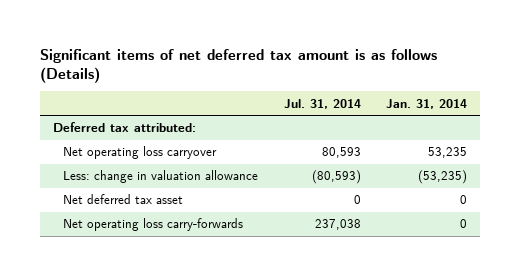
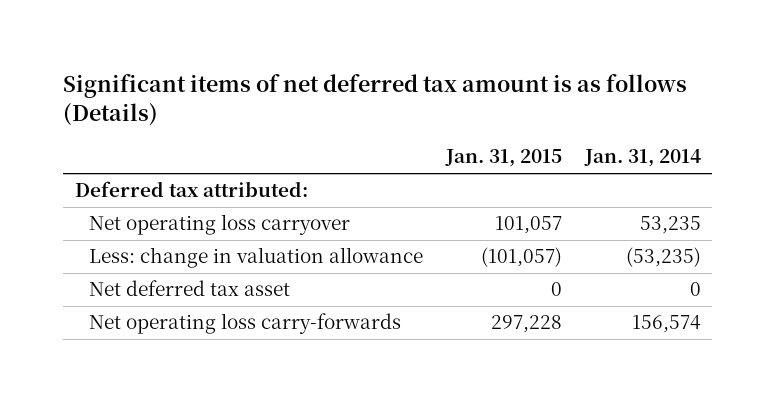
[283,98,361,109] Jul. 31, 2014 -> none
none -> [444,149,562,168] Jan. 31, 2015
[460,219,468,229] 0 -> [631,315,701,334] 156,574

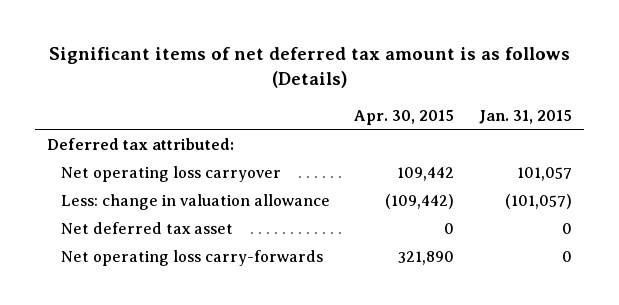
[583,149,701,168] Jan. 31, 2014 -> none
none -> [354,109,455,125] Apr. 30, 2015
[490,315,562,334] 297,228 -> [561,250,572,262] 0

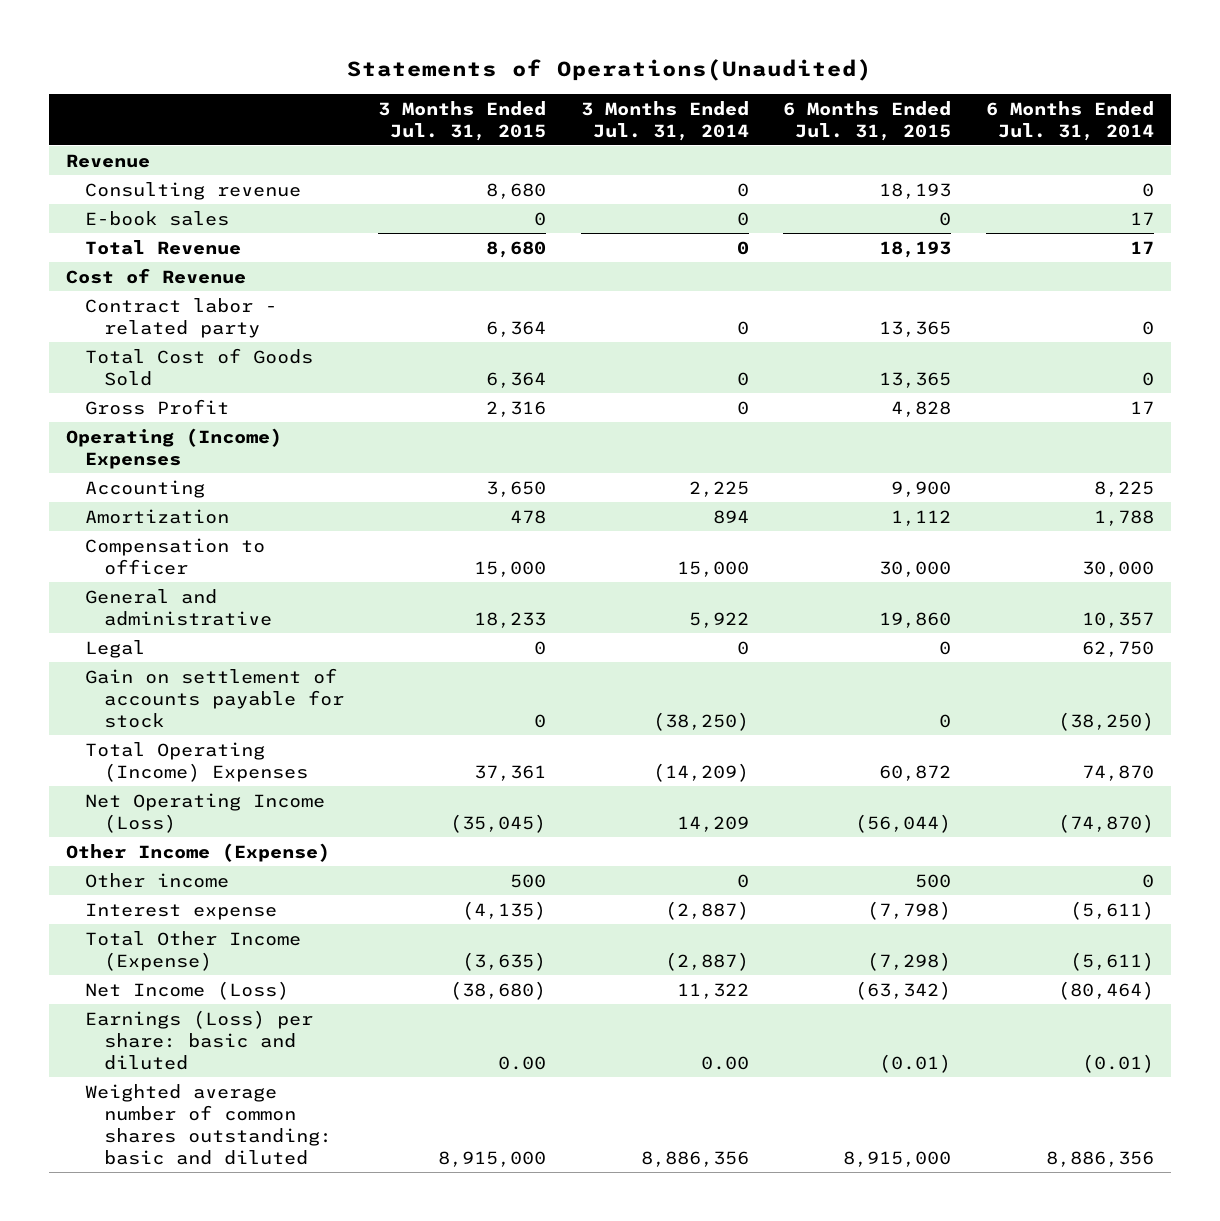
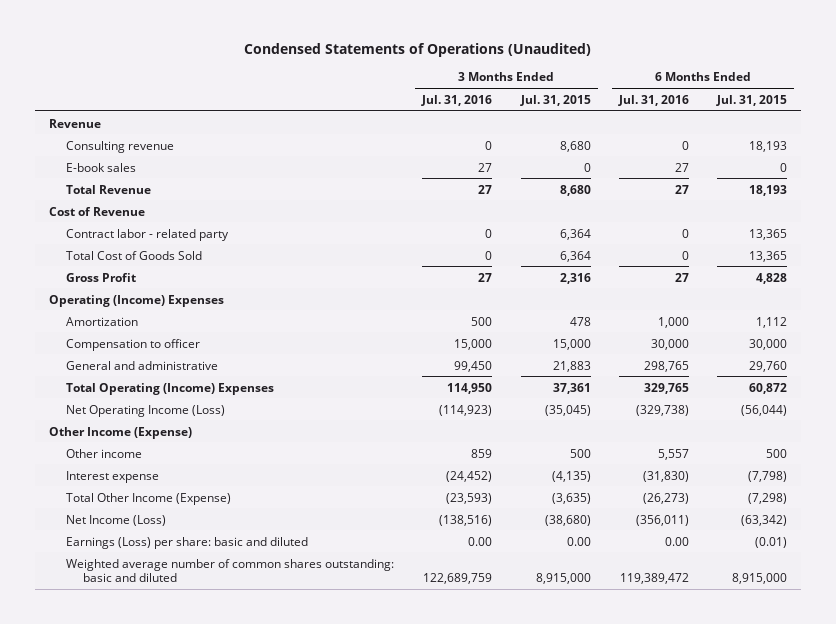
[347,59,873,82] Statements of Operations(Unaudited) -> [244,42,592,57] Condensed Statements of Operations (Unaudited)
[580,100,749,141] 3 Months Ended Jul. 31, 2014 -> none
[986,100,1155,141] 6 Months Ended Jul. 31, 2014 -> none
none -> [421,94,493,106] Jul. 31, 2016
none -> [617,94,689,106] Jul. 31, 2016
[84,479,205,498] Accounting -> none
[84,639,145,658] Legal -> none
[84,667,344,728] Gain on settlement of accounts payable for stock -> none
[474,611,547,628] 18,233 -> [552,360,591,372] 21,883
[879,611,952,628] 19,860 -> [748,360,787,372] 29,760

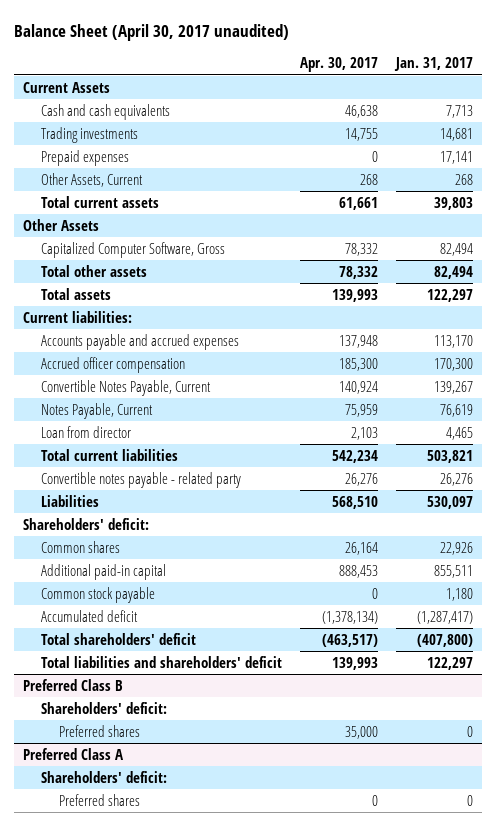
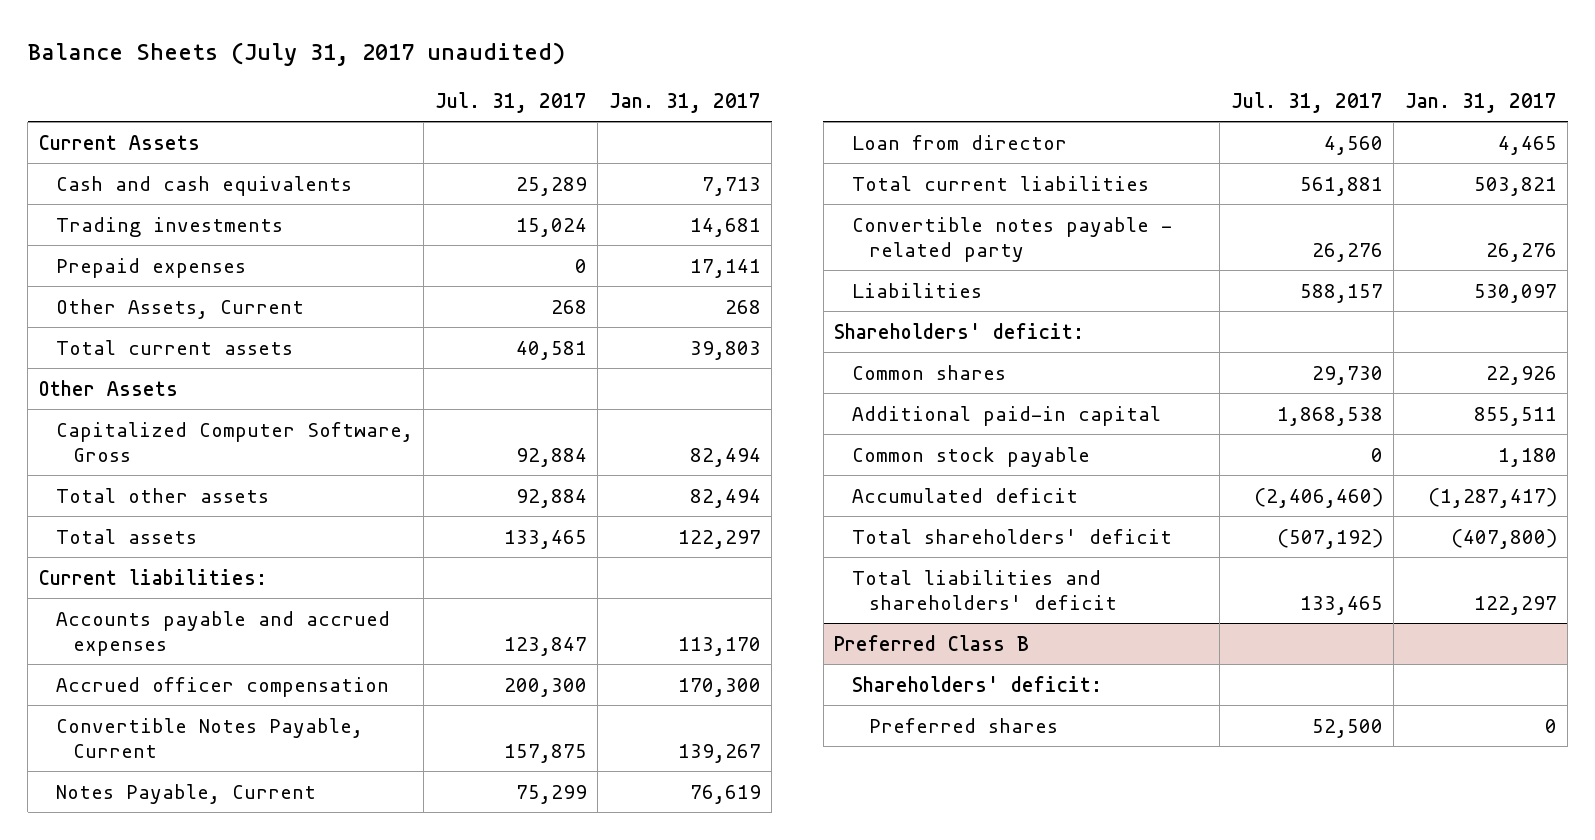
[14,23,290,41] Balance Sheet (April 30, 2017 unaudited) -> [27,41,565,66] Balance Sheets (July 31, 2017 unaudited)
[299,57,378,73] Apr. 30, 2017 -> none
none -> [434,91,587,113] Jul. 31, 2017
[23,747,125,760] Preferred Class A -> none
[41,770,168,783] Shareholders' deficit: -> none
[59,793,141,806] Preferred shares -> none

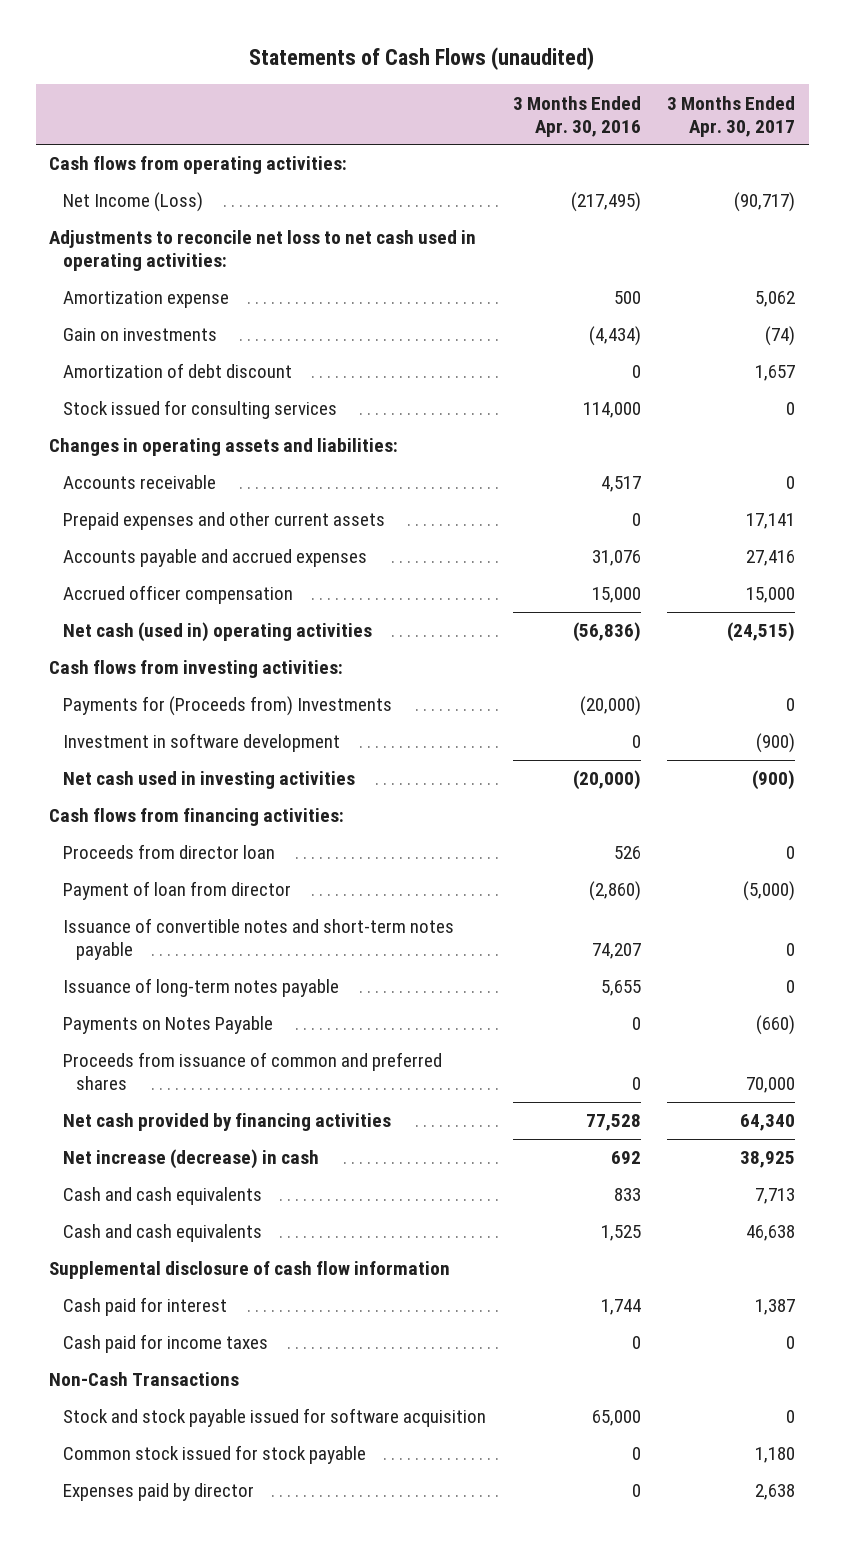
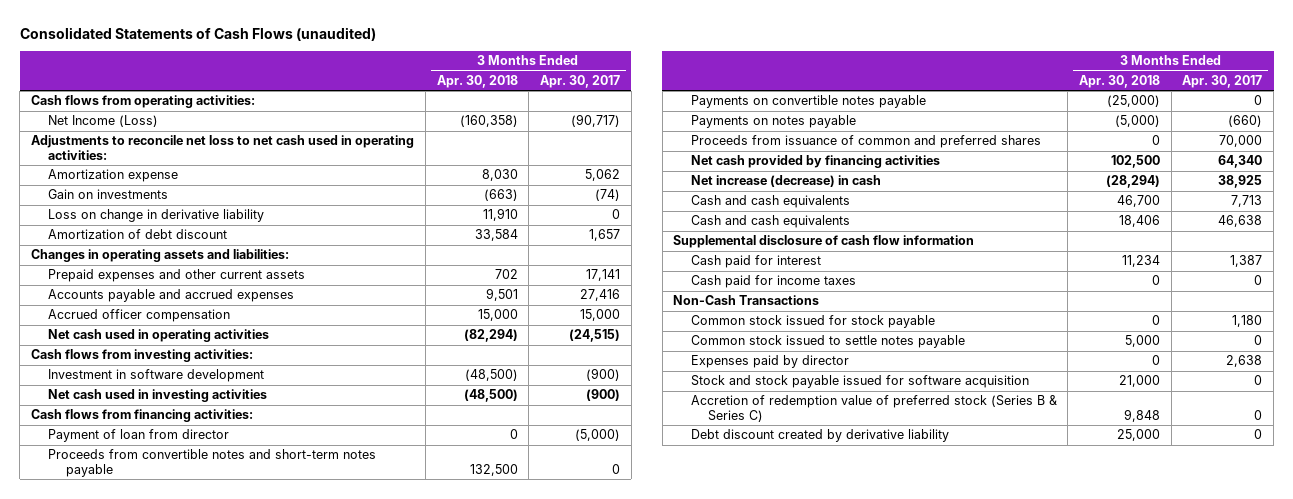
[249,47,595,71] Statements of Cash Flows (unaudited) -> [19,26,376,41] Consolidated Statements of Cash Flows (unaudited)
[512,95,641,137] 3 Months Ended Apr. 30, 2016 -> none
none -> [436,74,518,88] Apr. 30, 2018
none -> [48,209,265,223] Loss on change in derivative liability
[62,400,337,420] Stock issued for consulting services -> none
[62,475,216,490] Accounts receivable -> none
[62,622,372,643] Net cash (used in) operating activities -> [48,329,270,343] Net cash used in operating activities
[62,696,392,717] Payments for (Proceeds from) Investments -> none
[62,844,275,860] Proceeds from director loan -> none
[62,978,339,998] Issuance of long-term notes payable -> none
[62,918,454,961] Issuance of convertible notes and short-term notes payable -> [48,449,377,477] Proceeds from convertible notes and short-term notes payable
none -> [690,95,926,109] Payments on convertible notes payable
[62,1016,273,1035] Payments on Notes Payable -> [690,115,856,129] Payments on notes payable
none -> [690,335,965,349] Common stock issued to settle notes payable
[62,1408,486,1428] Stock and stock payable issued for software acquisition -> [690,375,1029,389] Stock and stock payable issued for software acquisition
none -> [690,395,1057,422] Accretion of redemption value of preferred stock (Series B & Series C)
none -> [690,429,949,443] Debt discount created by derivative liability

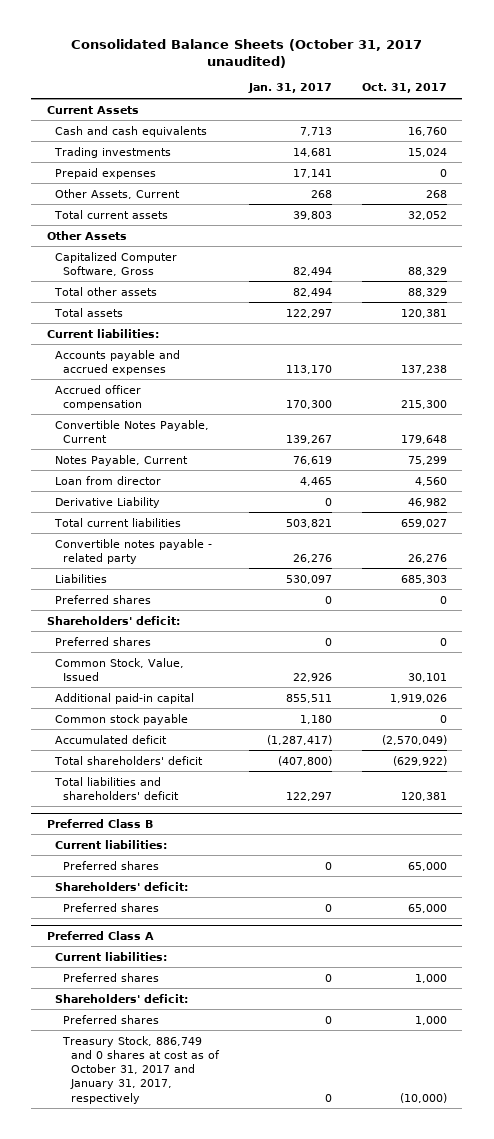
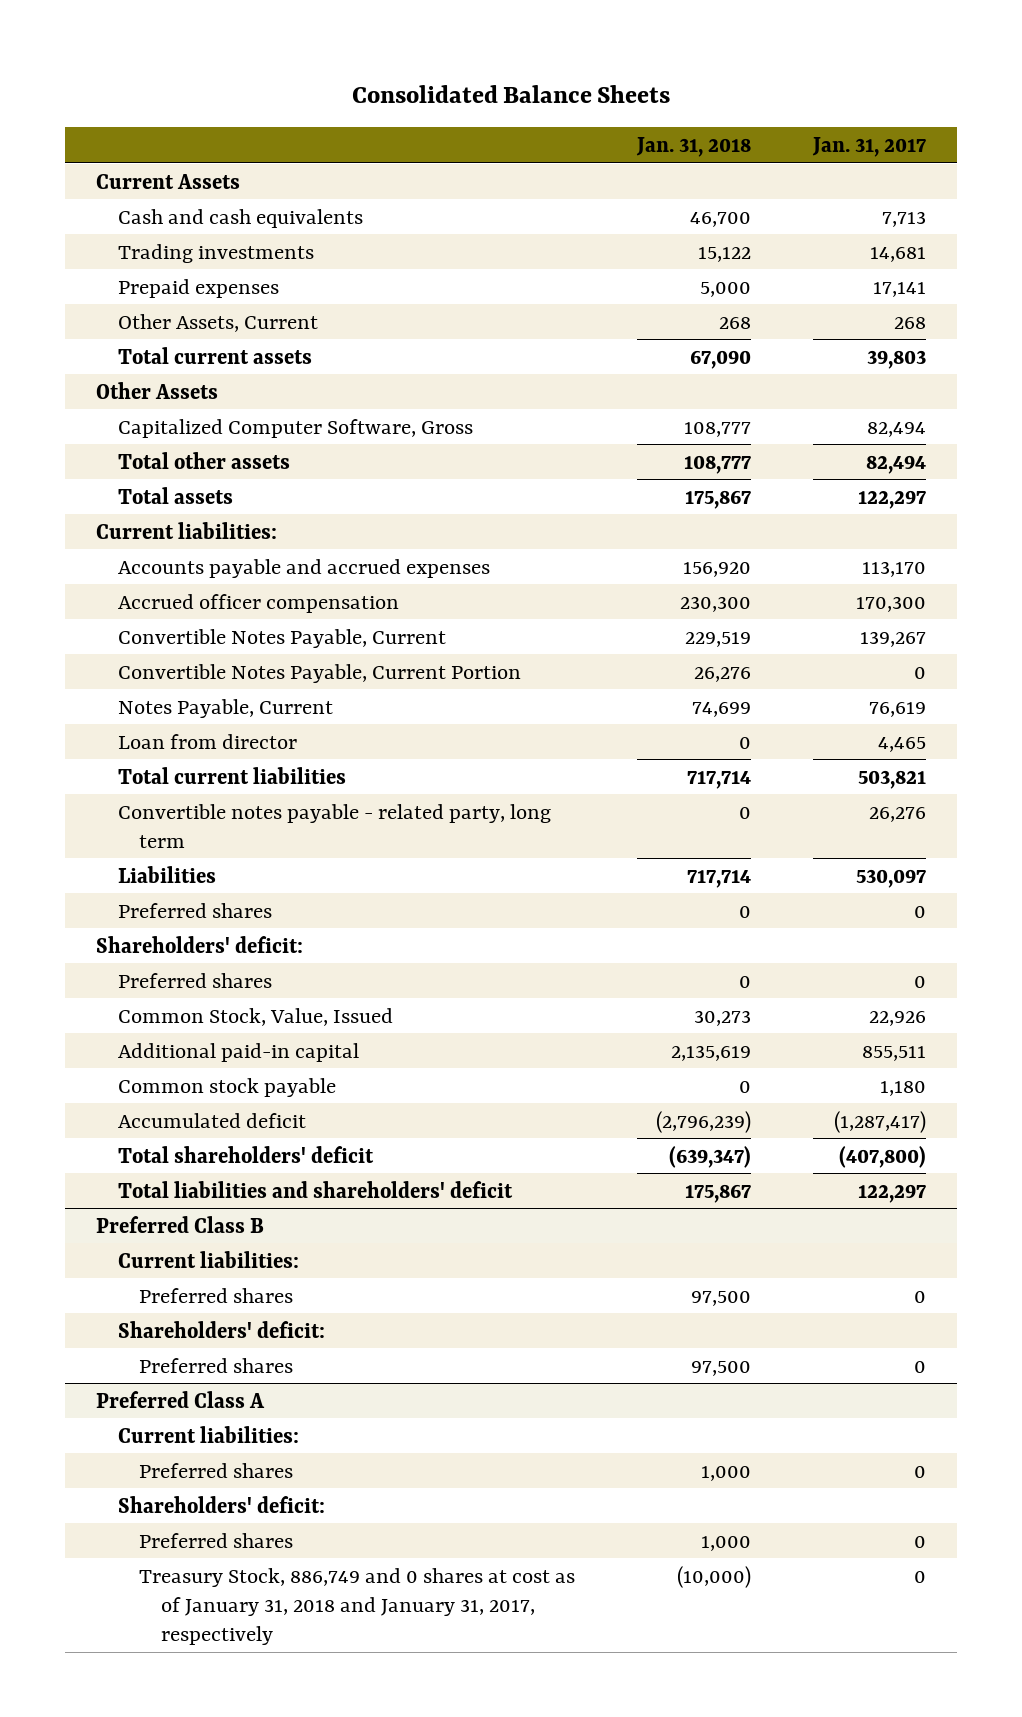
[70,38,422,68] Consolidated Balance Sheets (October 31, 2017 unaudited) -> [352,85,671,104] Consolidated Balance Sheets
[362,83,448,94] Oct. 31, 2017 -> none
none -> [636,136,752,157] Jan. 31, 2018
none -> [117,663,521,683] Convertible Notes Payable, Current Portion
[54,496,160,508] Derivative Liability -> none
[54,538,212,564] Convertible notes payable - related party -> [117,803,551,848] Convertible notes payable - related party, long term
[61,1035,220,1104] Treasury Stock, 886,749 and 0 shares at cost as of October 31, 2017 and January 31, 2017, respectively -> [139,1567,576,1645] Treasury Stock, 886,749 and 0 shares at cost as of January 31, 2018 and January 31, 2017, respectively

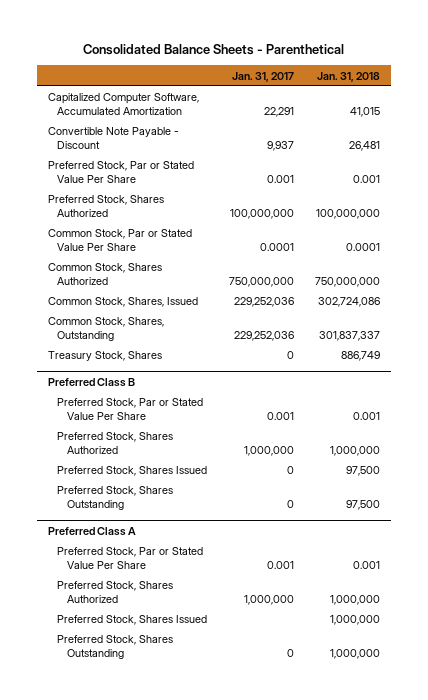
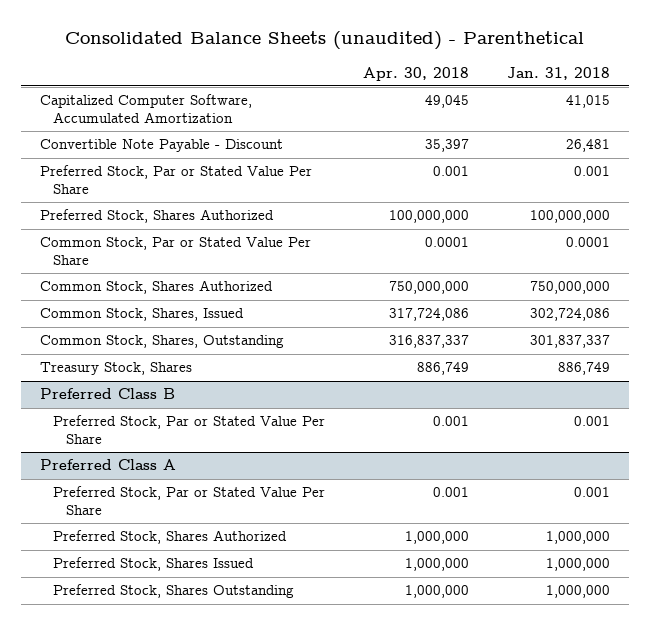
[82,44,344,56] Consolidated Balance Sheets - Parenthetical -> [64,31,584,51] Consolidated Balance Sheets (unaudited) - Parenthetical
[231,71,294,82] Jan. 31, 2017 -> none
none -> [362,66,469,81] Apr. 30, 2018
[57,432,174,454] Preferred Stock, Shares Authorized -> none
[57,466,208,477] Preferred Stock, Shares Issued -> none
[57,486,174,510] Preferred Stock, Shares Outstanding -> none

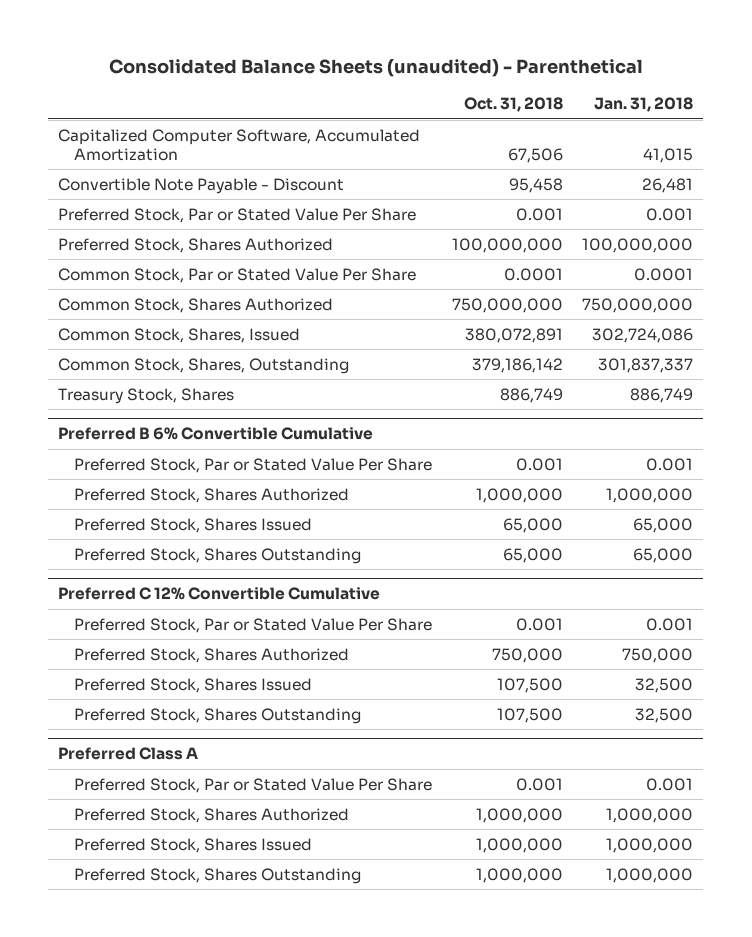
[362,66,469,81] Apr. 30, 2018 -> none
none -> [463,97,563,113] Oct. 31, 2018
[39,388,175,400] Preferred Class B -> none
none -> [58,427,374,441] Preferred B 6% Convertible Cumulative
none -> [73,487,349,503] Preferred Stock, Shares Authorized
none -> [73,517,312,533] Preferred Stock, Shares Issued
none -> [73,547,361,564] Preferred Stock, Shares Outstanding
none -> [58,587,381,601] Preferred C 12% Convertible Cumulative
none -> [73,617,432,633] Preferred Stock, Par or Stated Value Per Share
none -> [73,647,349,663] Preferred Stock, Shares Authorized
none -> [73,677,312,693] Preferred Stock, Shares Issued
none -> [73,707,361,724] Preferred Stock, Shares Outstanding

